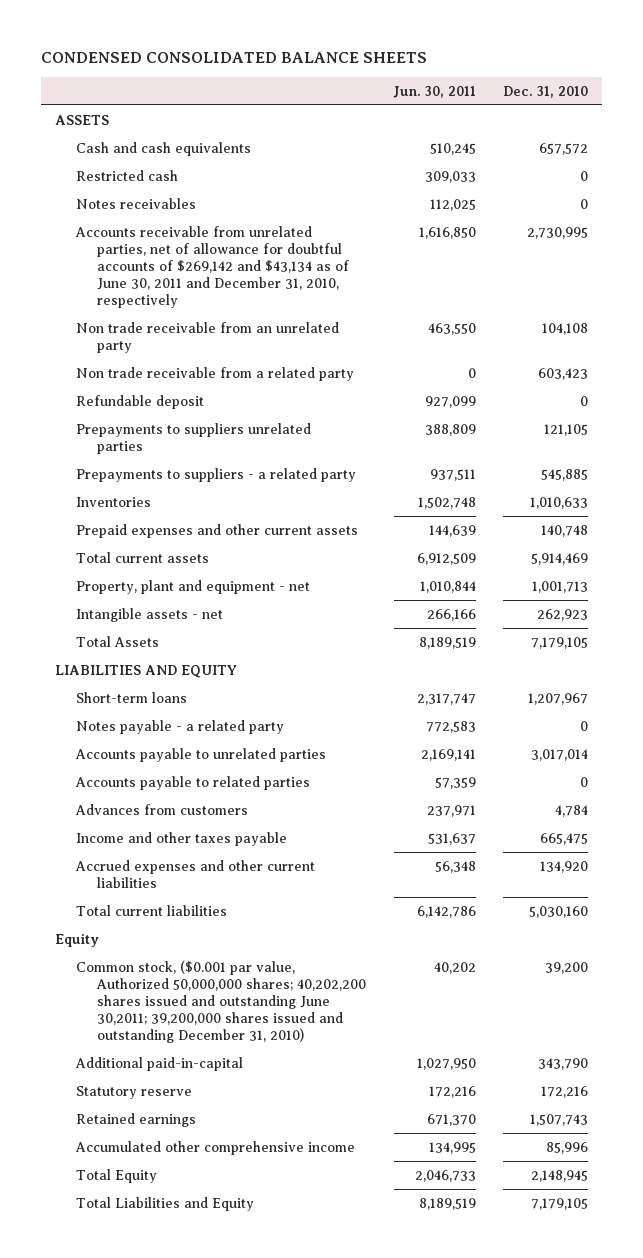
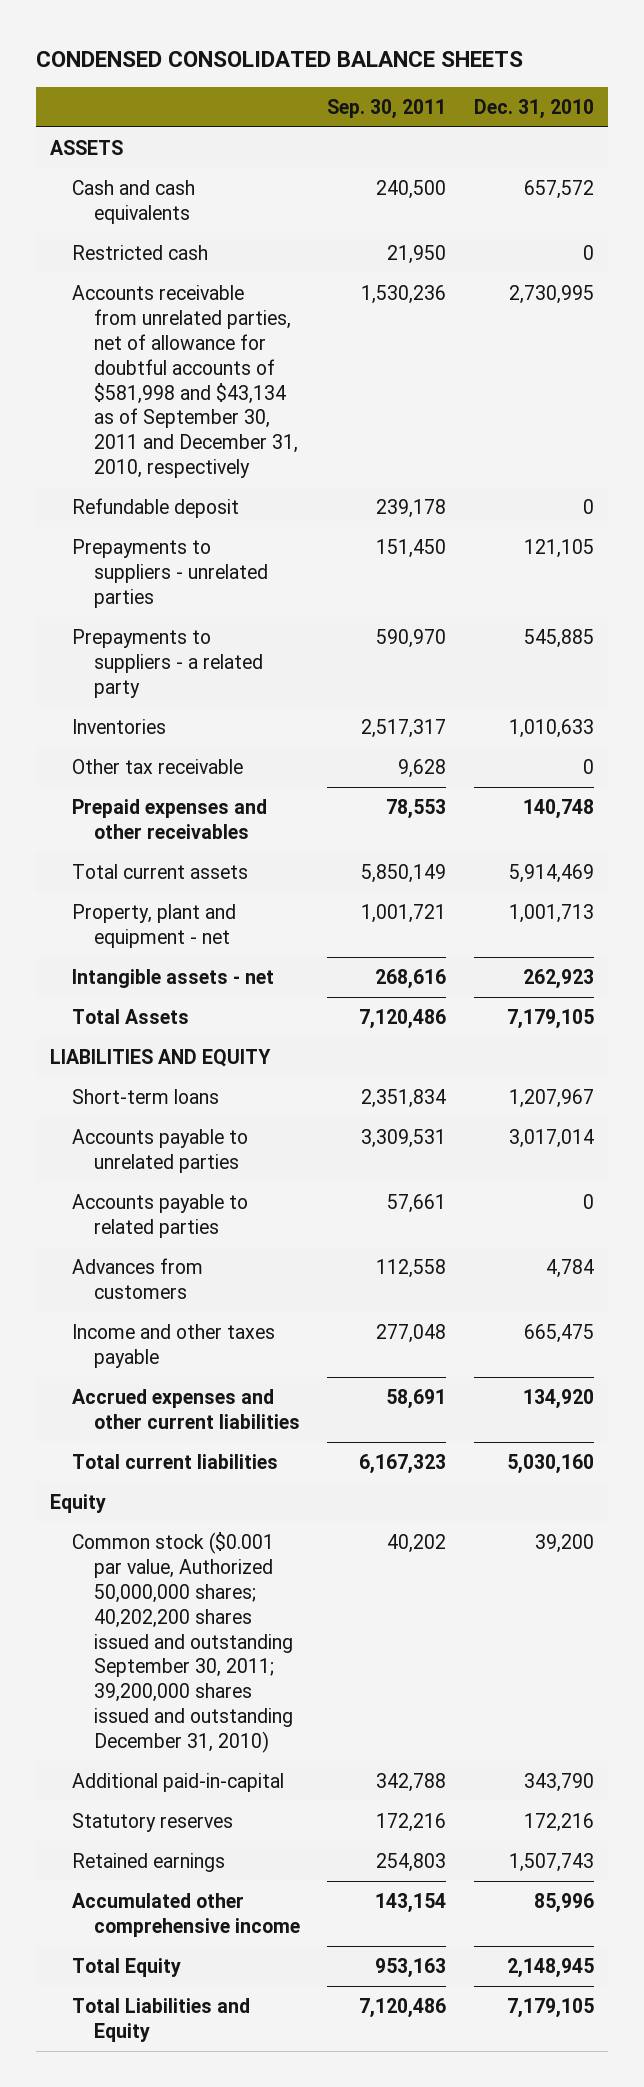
[392,85,476,98] Jun. 30, 2011 -> none
none -> [327,98,447,119] Sep. 30, 2011
[75,197,196,209] Notes receivables -> none
[75,321,339,353] Non trade receivable from an unrelated party -> none
[75,366,354,381] Non trade receivable from a related party -> none
[74,225,349,308] Accounts receivable from unrelated parties, net of allowance for doubtful accounts of $269,142 and $43,134 as of June 30, 2011 and December 31, 2010, respectively -> [72,285,298,479] Accounts receivable from unrelated parties, net of allowance for doubtful accounts of $581,998 and $43,134 as of September 30, 2011 and December 31, 2010, respectively
[75,422,311,454] Prepayments to suppliers unrelated parties -> [72,539,268,608] Prepayments to suppliers - unrelated parties
none -> [72,759,244,775] Other tax receivable
[75,523,358,538] Prepaid expenses and other current assets -> [72,799,268,840] Prepaid expenses and other receivables
[75,719,284,734] Notes payable - a related party -> none
[75,959,366,1043] Common stock, ($0.001 par value, Authorized 50,000,000 shares; 40,202,200 shares issued and outstanding June 30,2011; 39,200,000 shares issued and outstanding December 31, 2010) -> [72,1532,293,1753] Common stock ($0.001 par value, Authorized 50,000,000 shares; 40,202,200 shares issued and outstanding September 30, 2011; 39,200,000 shares issued and outstanding December 31, 2010)
[75,1085,192,1099] Statutory reserve -> [72,1813,234,1833] Statutory reserves

